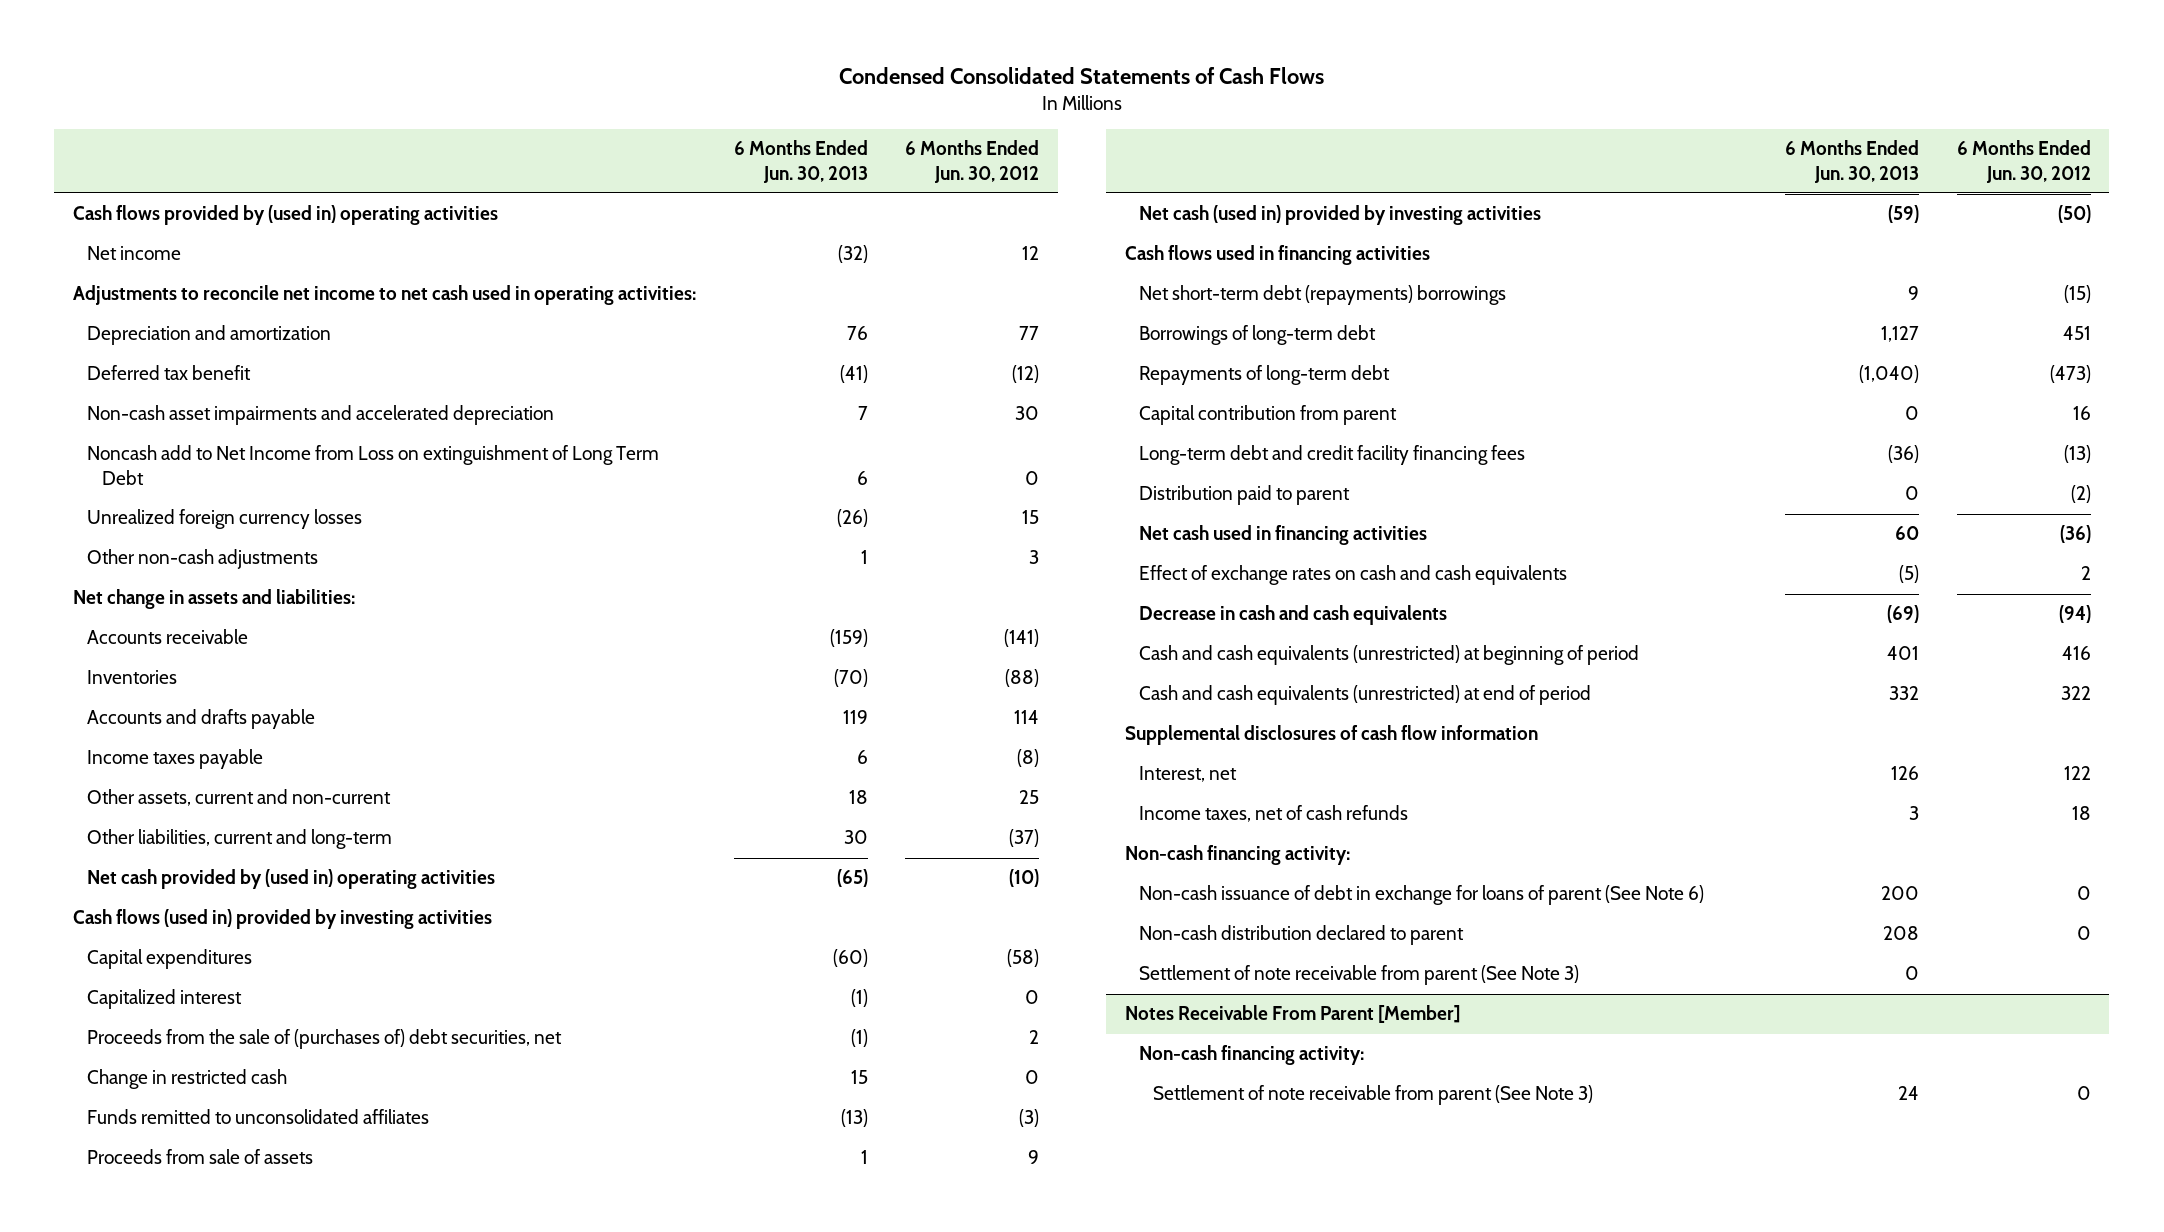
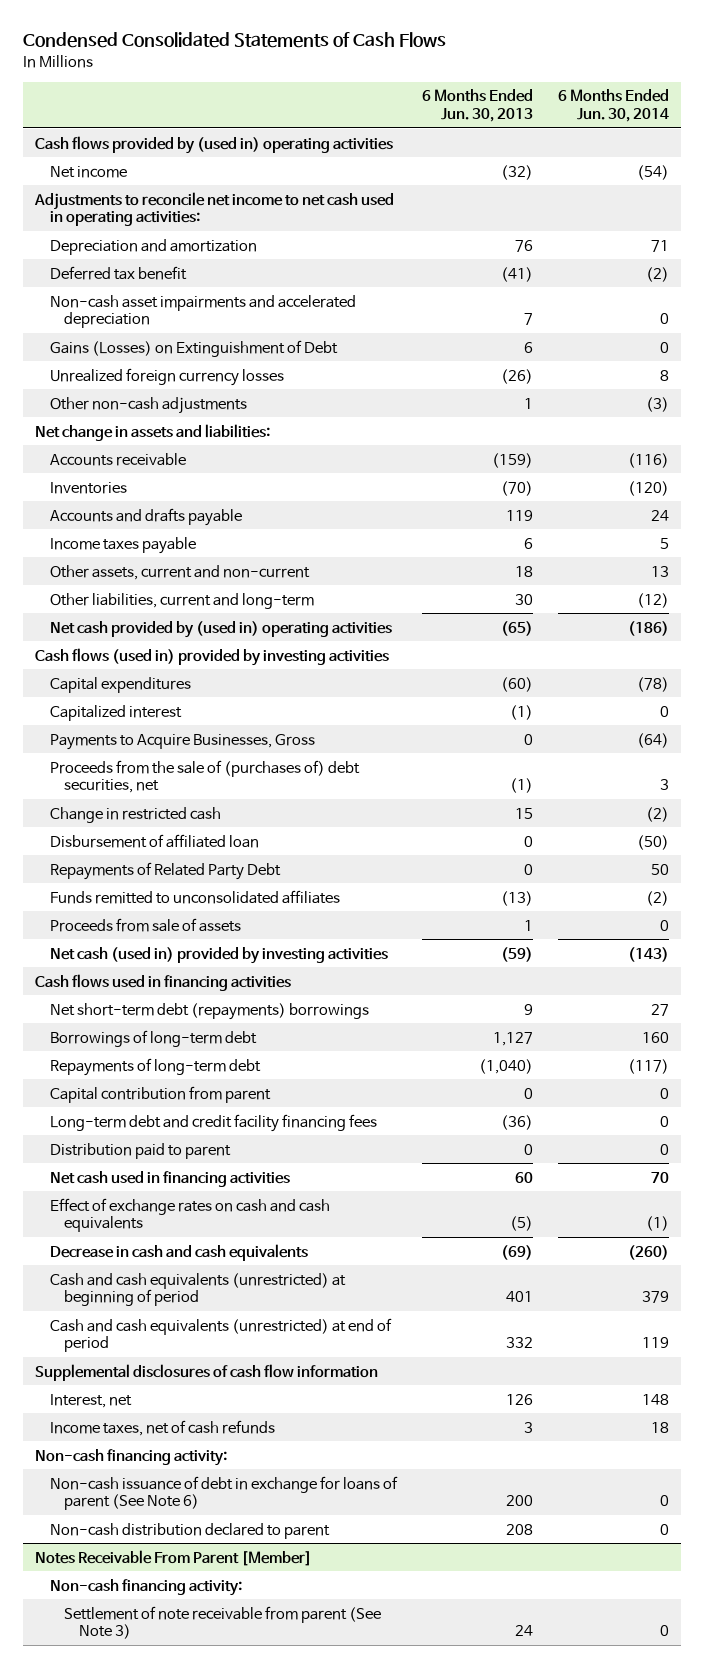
[905,140,1040,183] 6 Months Ended Jun. 30, 2012 -> none
none -> [557,89,669,123] 6 Months Ended Jun. 30, 2014
[87,445,660,485] Noncash add to Net Income from Loss on extinguishment of Long Term Debt -> none
none -> [49,339,338,357] Gains (Losses) on Extinguishment of Debt
none -> [49,733,315,750] Payments to Acquire Businesses, Gross
none -> [49,833,259,848] Disbursement of affiliated loan
none -> [49,861,281,880] Repayments of Related Party Debt
[1138,965,1579,986] Settlement of note receivable from parent (See Note 3) -> none

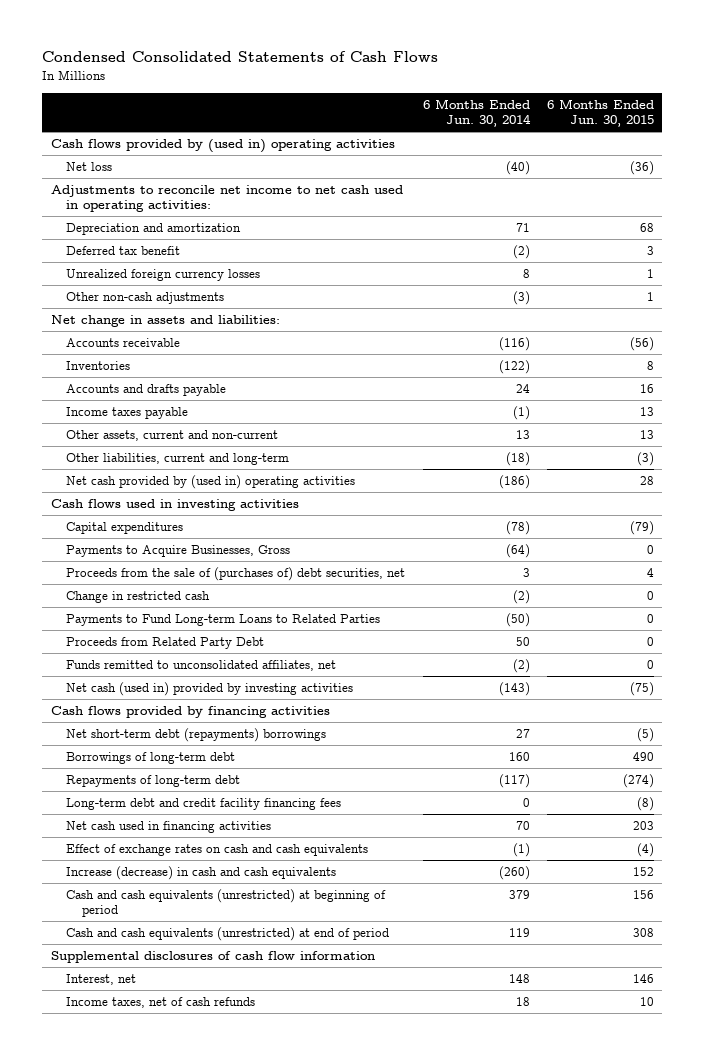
[421,89,533,123] 6 Months Ended Jun. 30, 2013 -> none
none -> [546,98,654,128] 6 Months Ended Jun. 30, 2015
[49,165,127,178] Net income -> [66,161,113,171] Net loss
[636,164,669,180] (54) -> [505,160,530,175] (40)
[49,294,356,329] Non-cash asset impairments and accelerated depreciation -> none
[49,339,338,357] Gains (Losses) on Extinguishment of Debt -> none
[627,480,669,496] (120) -> [498,359,530,374] (122)
[659,537,669,549] 5 -> [512,405,530,420] (1)
[636,592,669,608] (12) -> [505,451,530,466] (18)
[35,647,390,666] Cash flows (used in) provided by investing activities -> [50,498,299,511] Cash flows used in investing activities
[49,704,182,721] Capitalized interest -> none
[49,833,259,848] Disbursement of affiliated loan -> none
[49,861,281,880] Repayments of Related Party Debt -> none
[49,917,241,932] Proceeds from sale of assets -> none
none -> [66,613,381,626] Payments to Fund Long-term Loans to Related Parties
none -> [66,636,265,649] Proceeds from Related Party Debt
[49,889,340,904] Funds remitted to unconsolidated affiliates -> [66,659,337,671] Funds remitted to unconsolidated affiliates, net
[35,973,292,991] Cash flows used in financing activities -> [50,705,330,718] Cash flows provided by financing activities
[49,1085,271,1103] Capital contribution from parent -> none
[49,1142,231,1159] Distribution paid to parent -> none
[49,1243,308,1261] Decrease in cash and cash equivalents -> [66,865,337,880] Increase (decrease) in cash and cash equivalents
[35,1448,228,1466] Non-cash financing activity: -> none
[49,1475,398,1511] Non-cash issuance of debt in exchange for loans of parent (See Note 6) -> none
[49,1522,330,1539] Non-cash distribution declared to parent -> none
[35,1549,313,1566] Notes Receivable From Parent [Member] -> none
[49,1578,242,1596] Non-cash financing activity: -> none
[64,1605,382,1640] Settlement of note receivable from parent (See Note 3) -> none

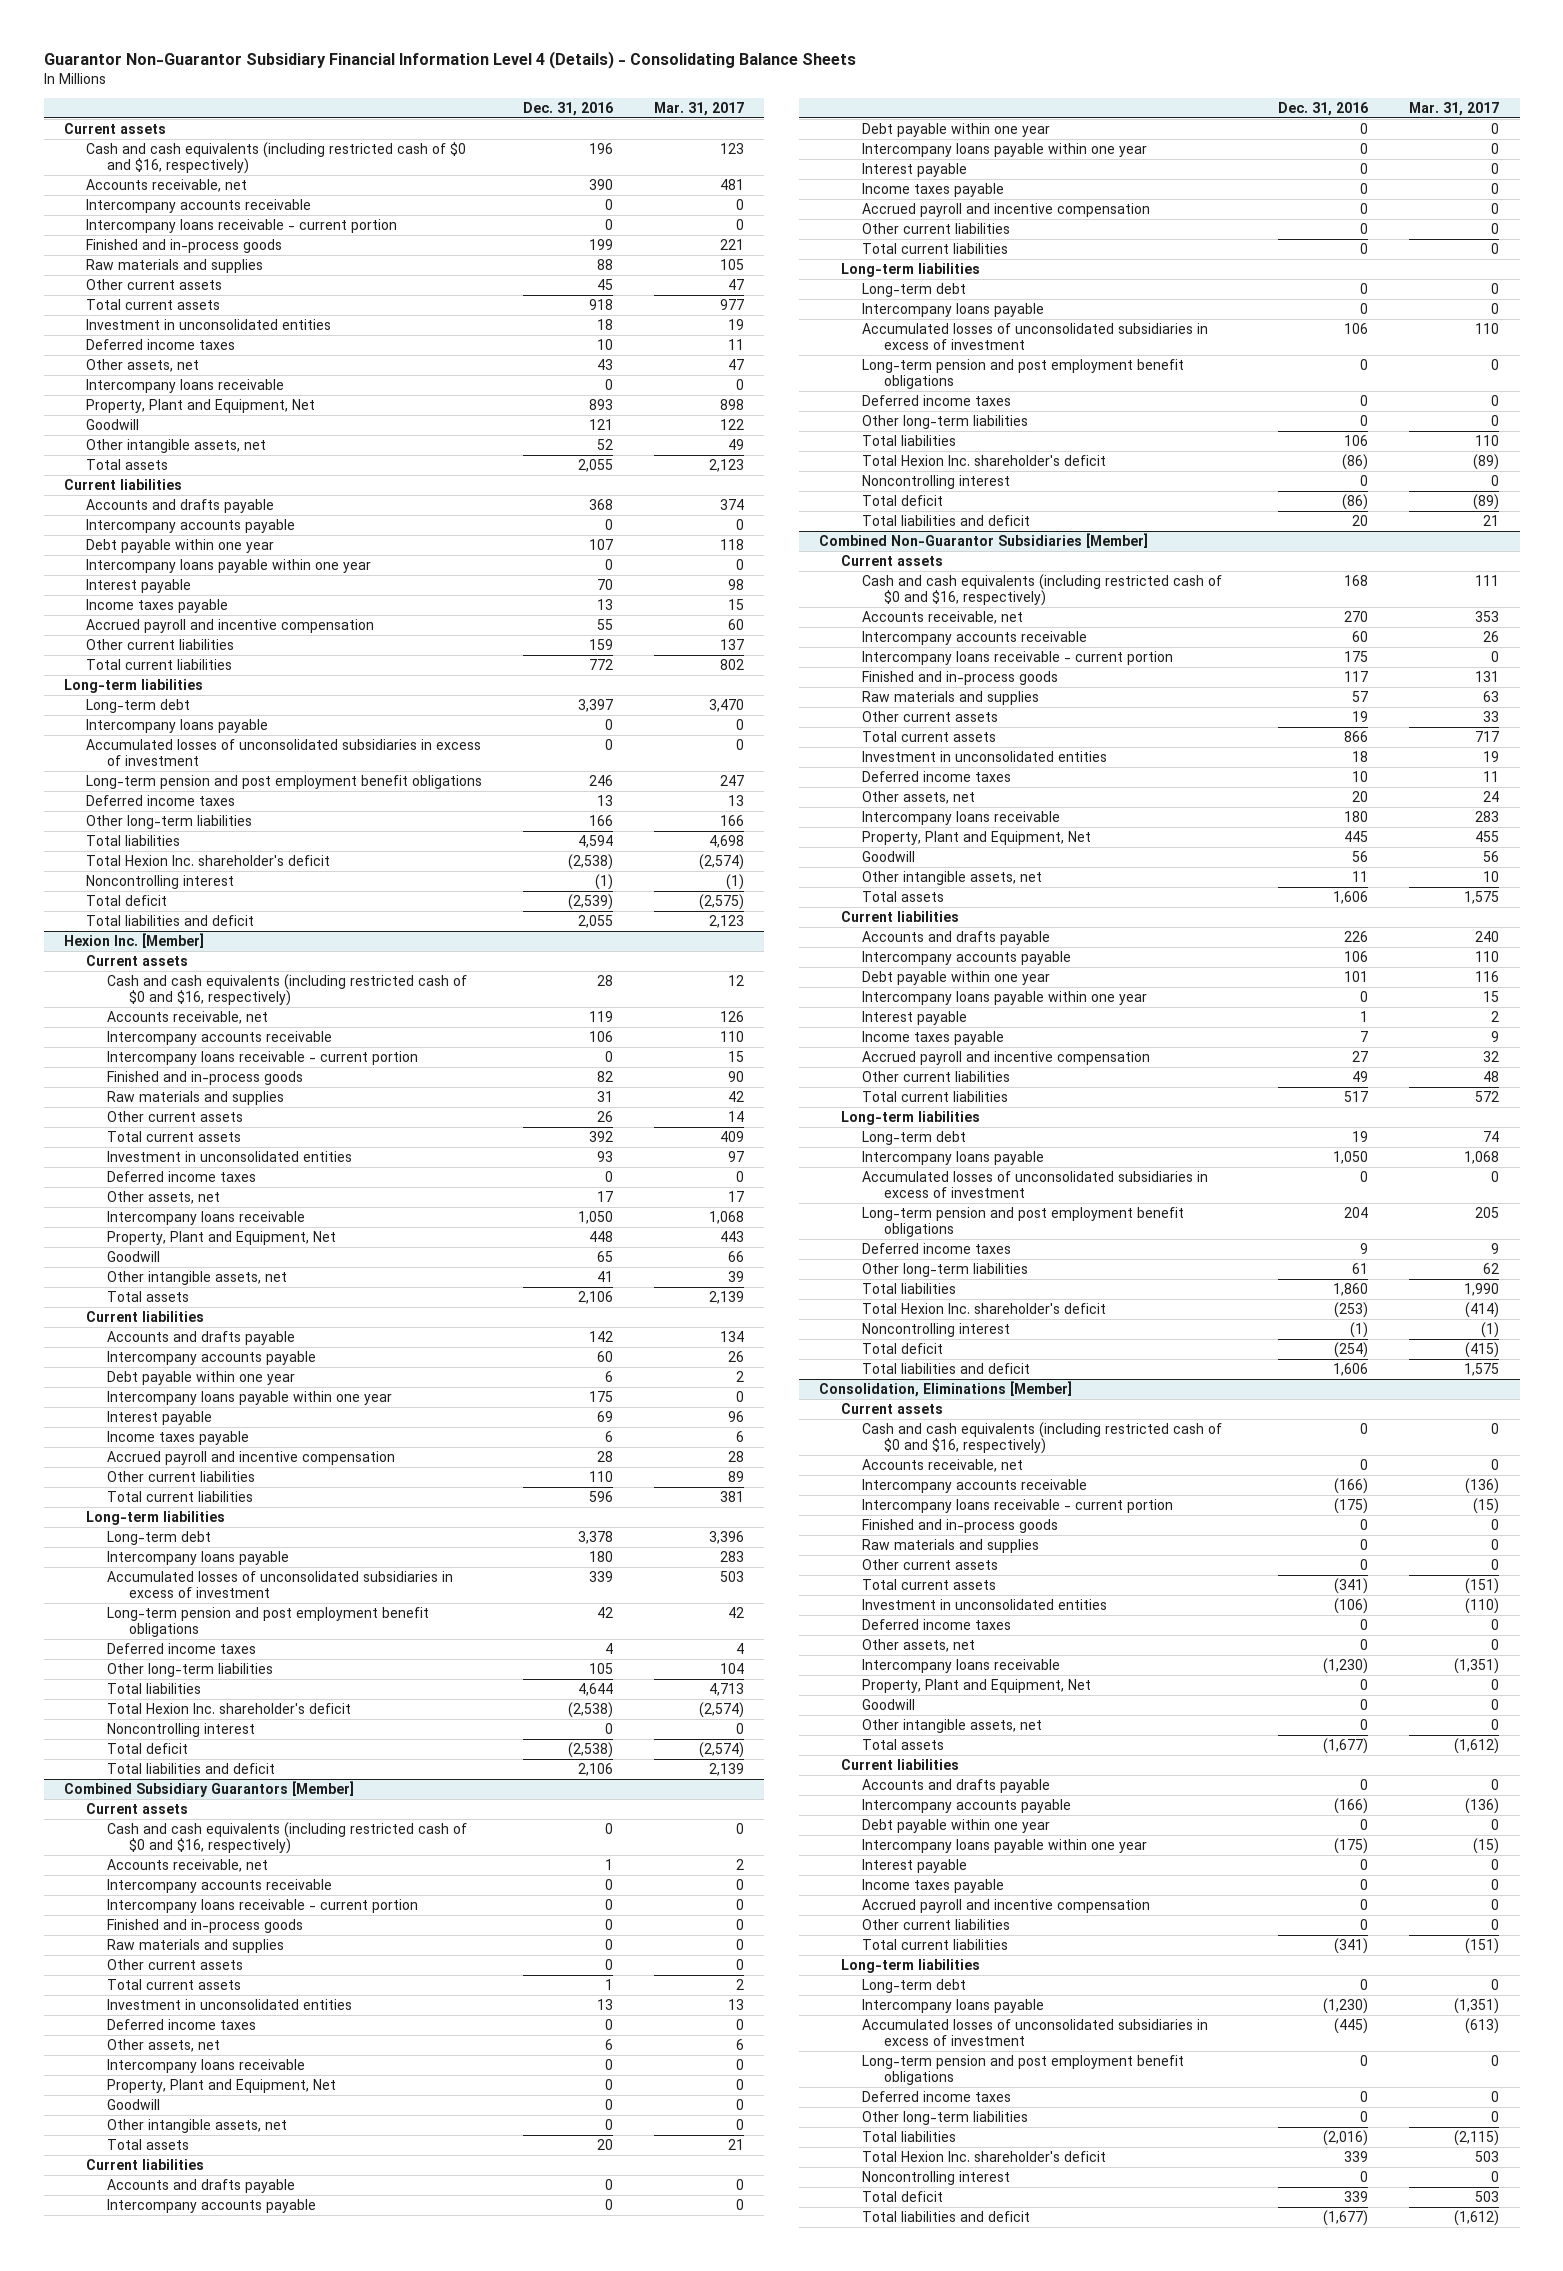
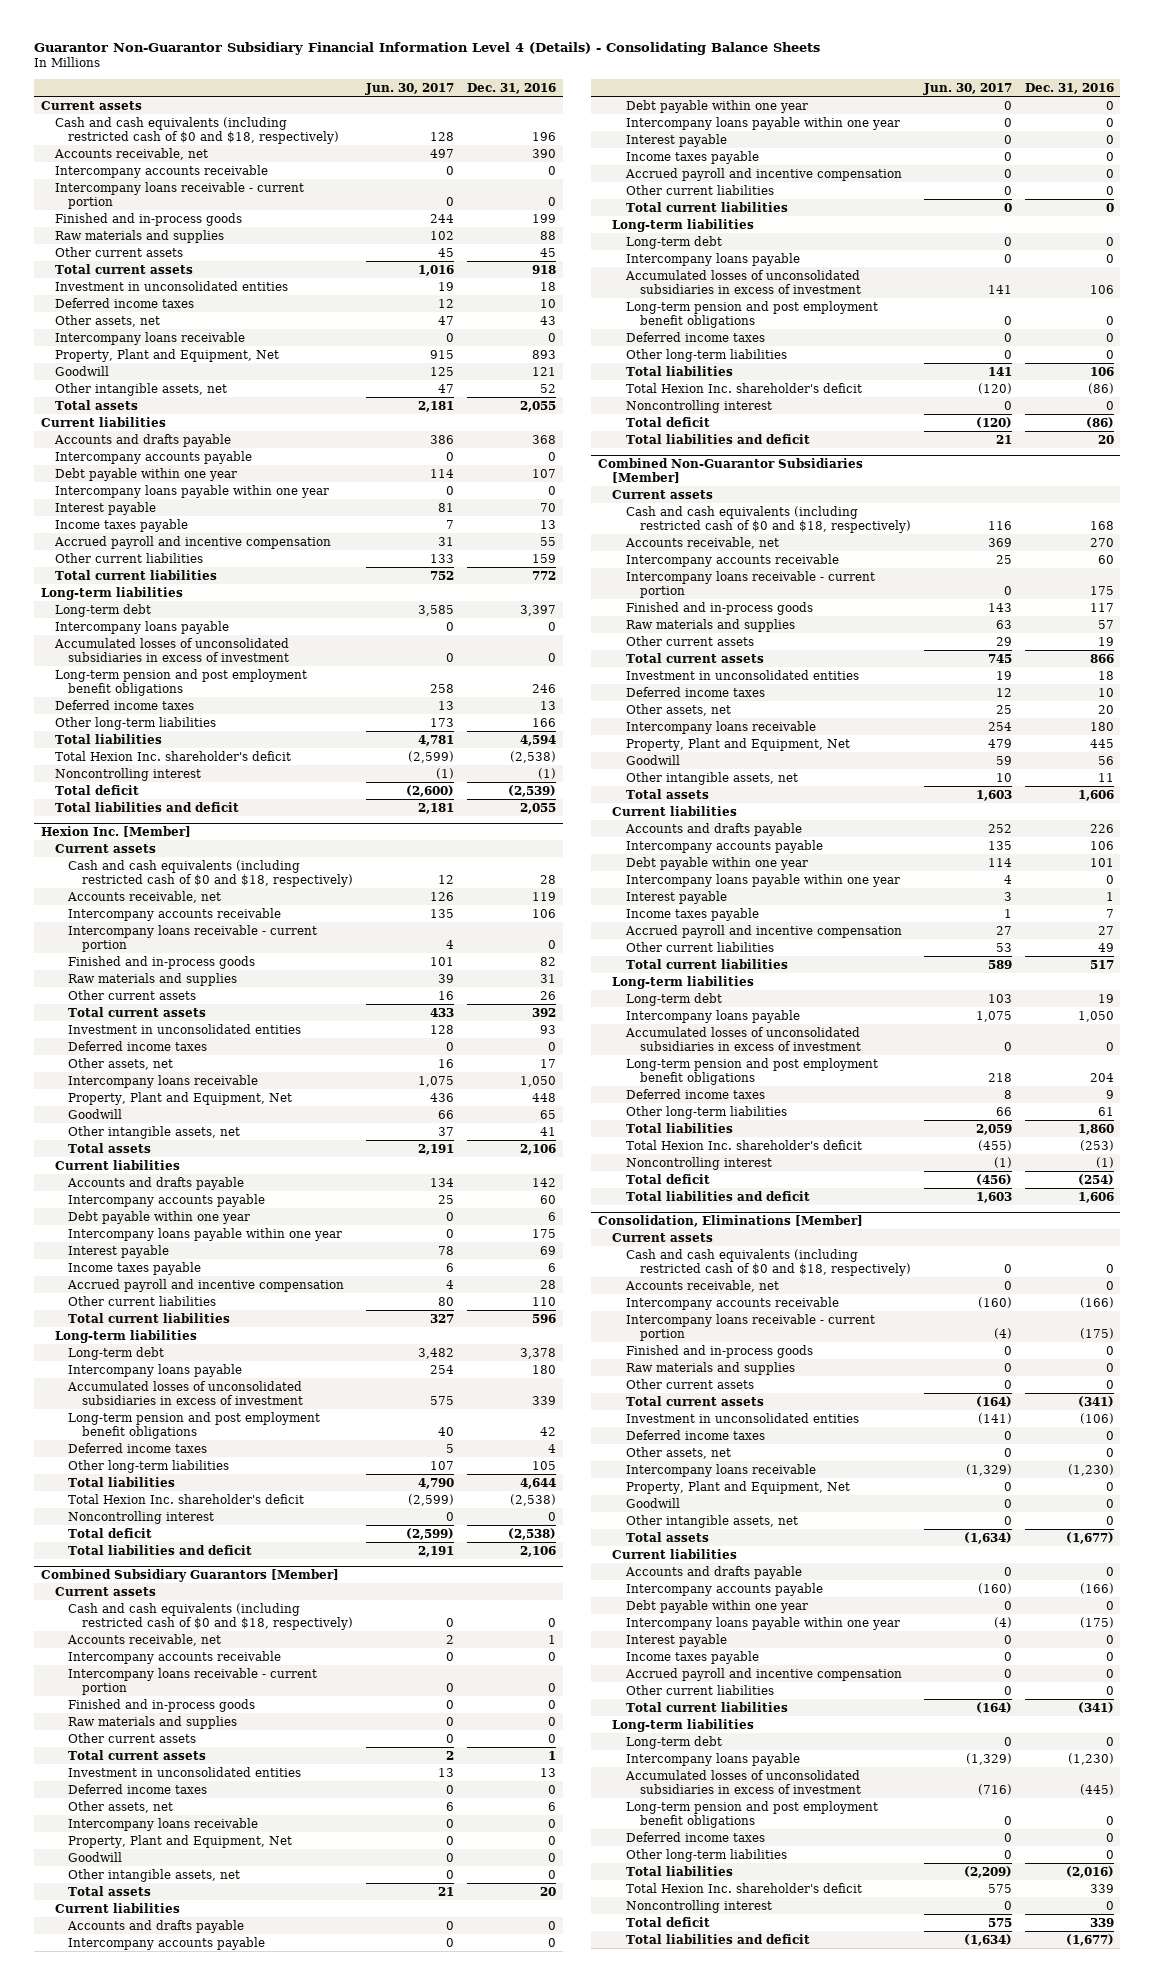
[653,101,744,116] Mar. 31, 2017 -> none
none -> [365,82,455,95] Jun. 30, 2017
[85,141,466,175] Cash and cash equivalents (including restricted cash of $0 and $16, respectively) -> [54,116,340,144] Cash and cash equivalents (including restricted cash of $0 and $18, respectively)
[107,973,468,1007] Cash and cash equivalents (including restricted cash of $0 and $16, respectively) -> [68,859,354,887] Cash and cash equivalents (including restricted cash of $0 and $18, respectively)
[107,1821,468,1855] Cash and cash equivalents (including restricted cash of $0 and $16, respectively) -> [68,1602,354,1630] Cash and cash equivalents (including restricted cash of $0 and $18, respectively)
[862,573,1223,607] Cash and cash equivalents (including restricted cash of $0 and $16, respectively) -> [625,505,911,533] Cash and cash equivalents (including restricted cash of $0 and $18, respectively)
[862,1421,1223,1455] Cash and cash equivalents (including restricted cash of $0 and $16, respectively) -> [625,1248,911,1276] Cash and cash equivalents (including restricted cash of $0 and $18, respectively)

